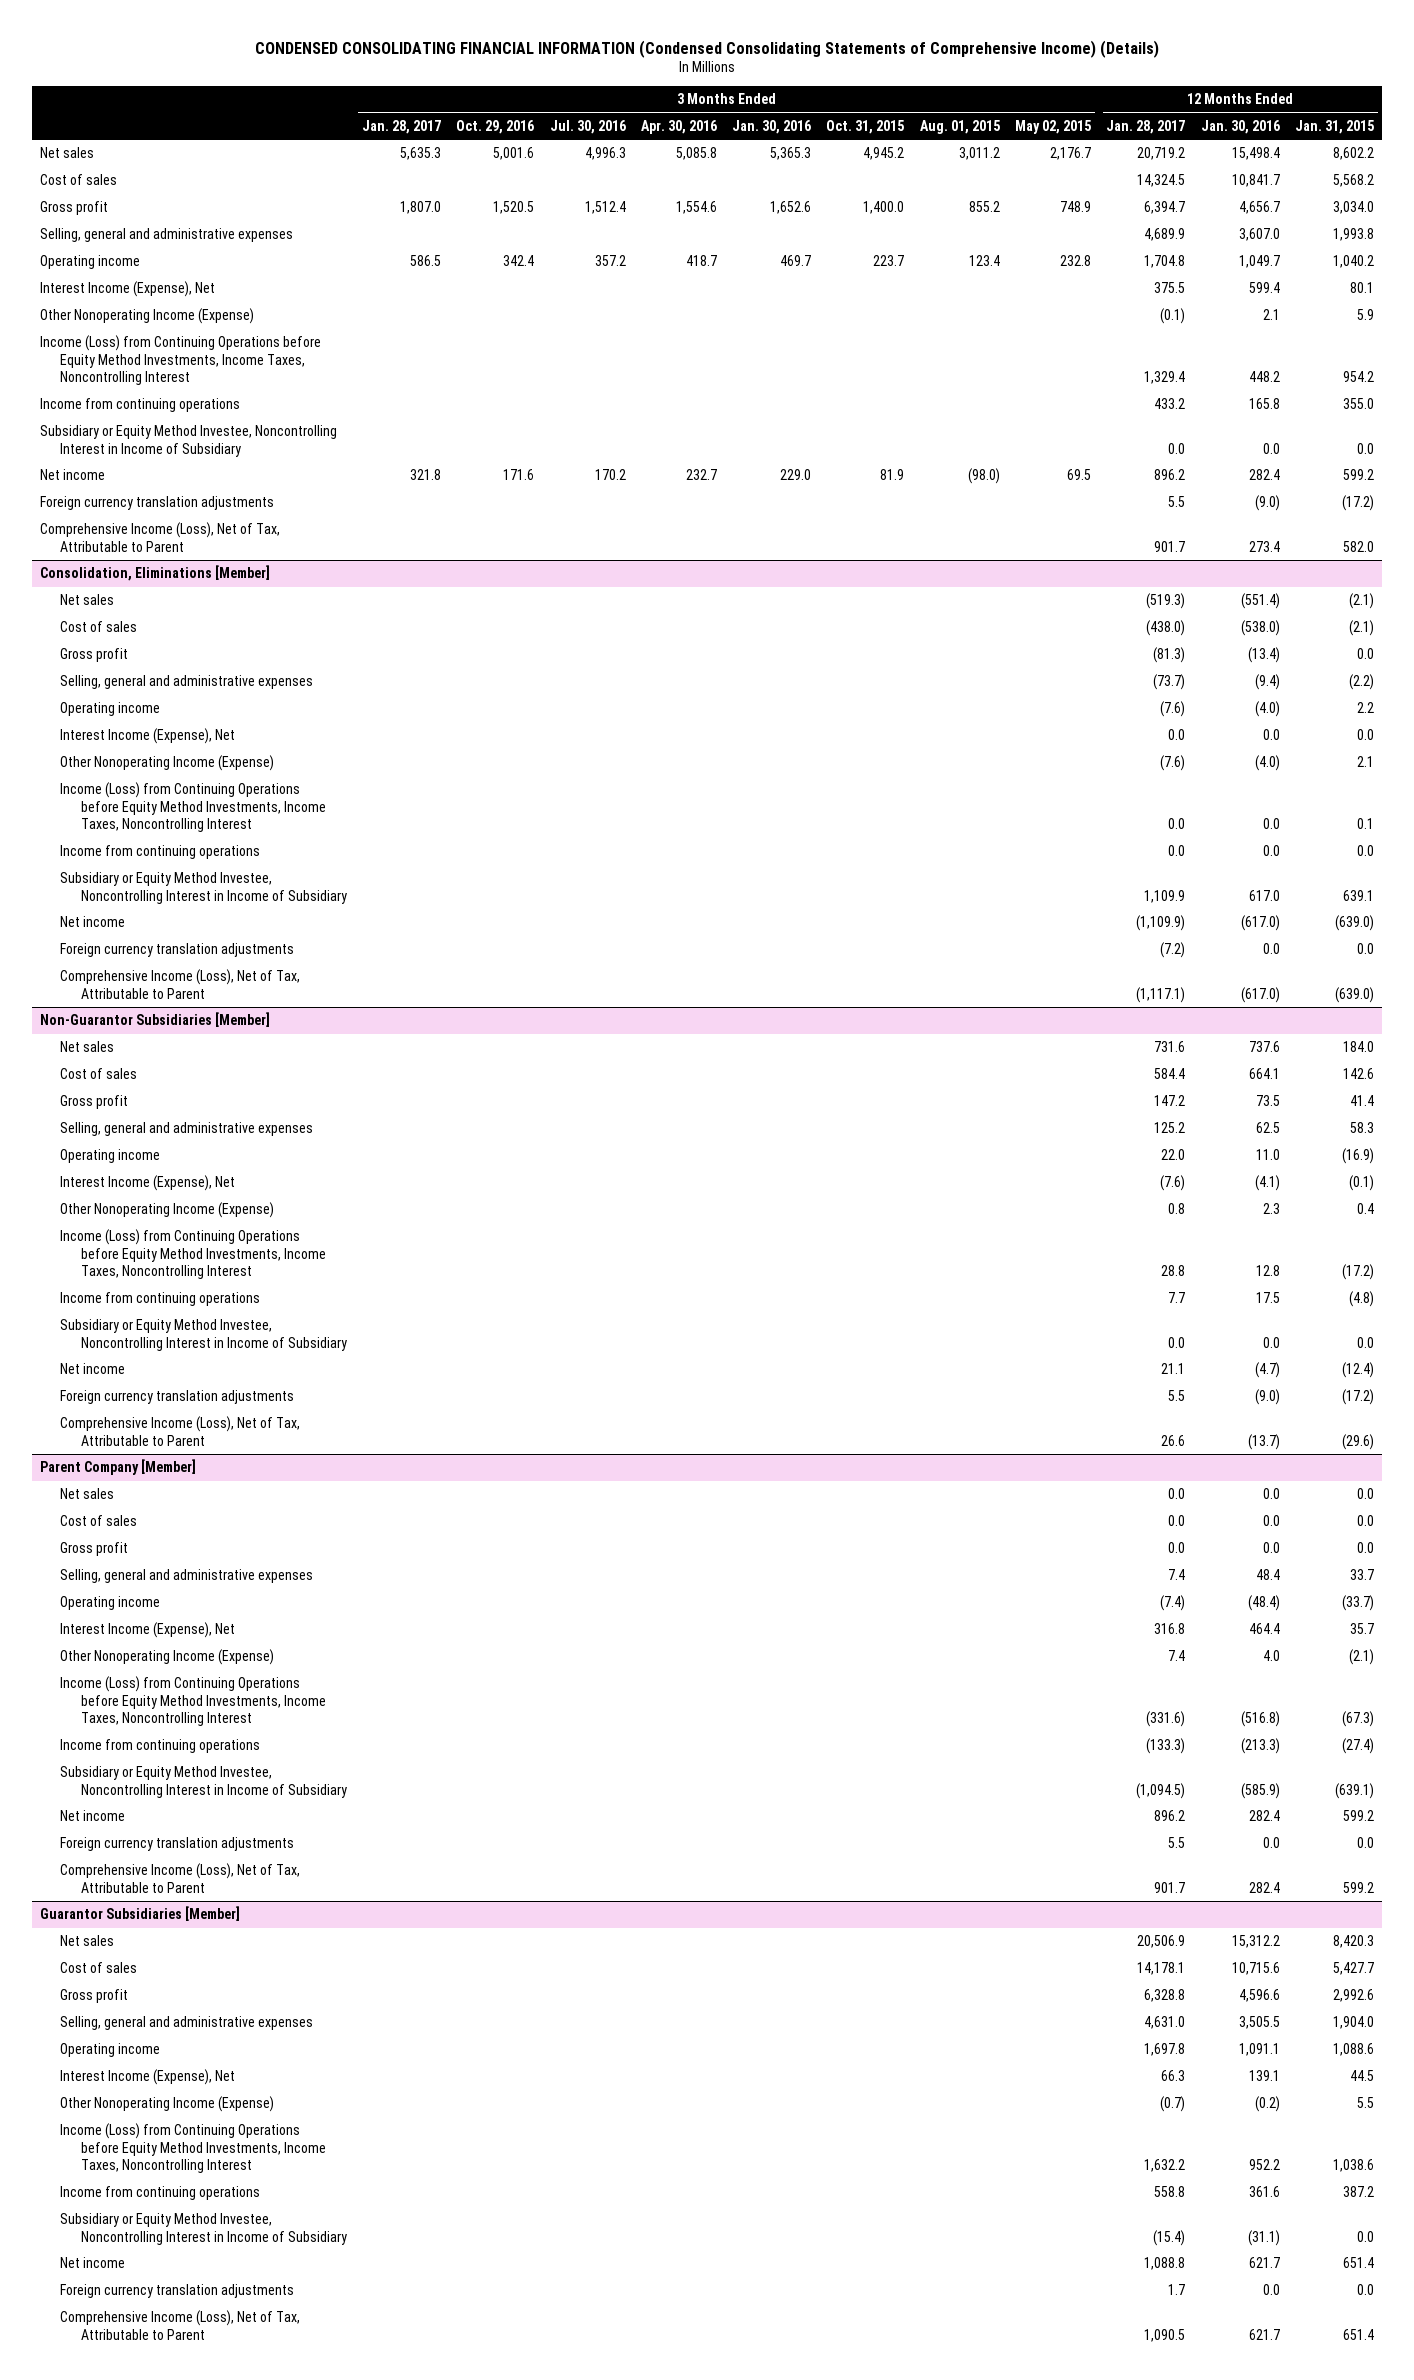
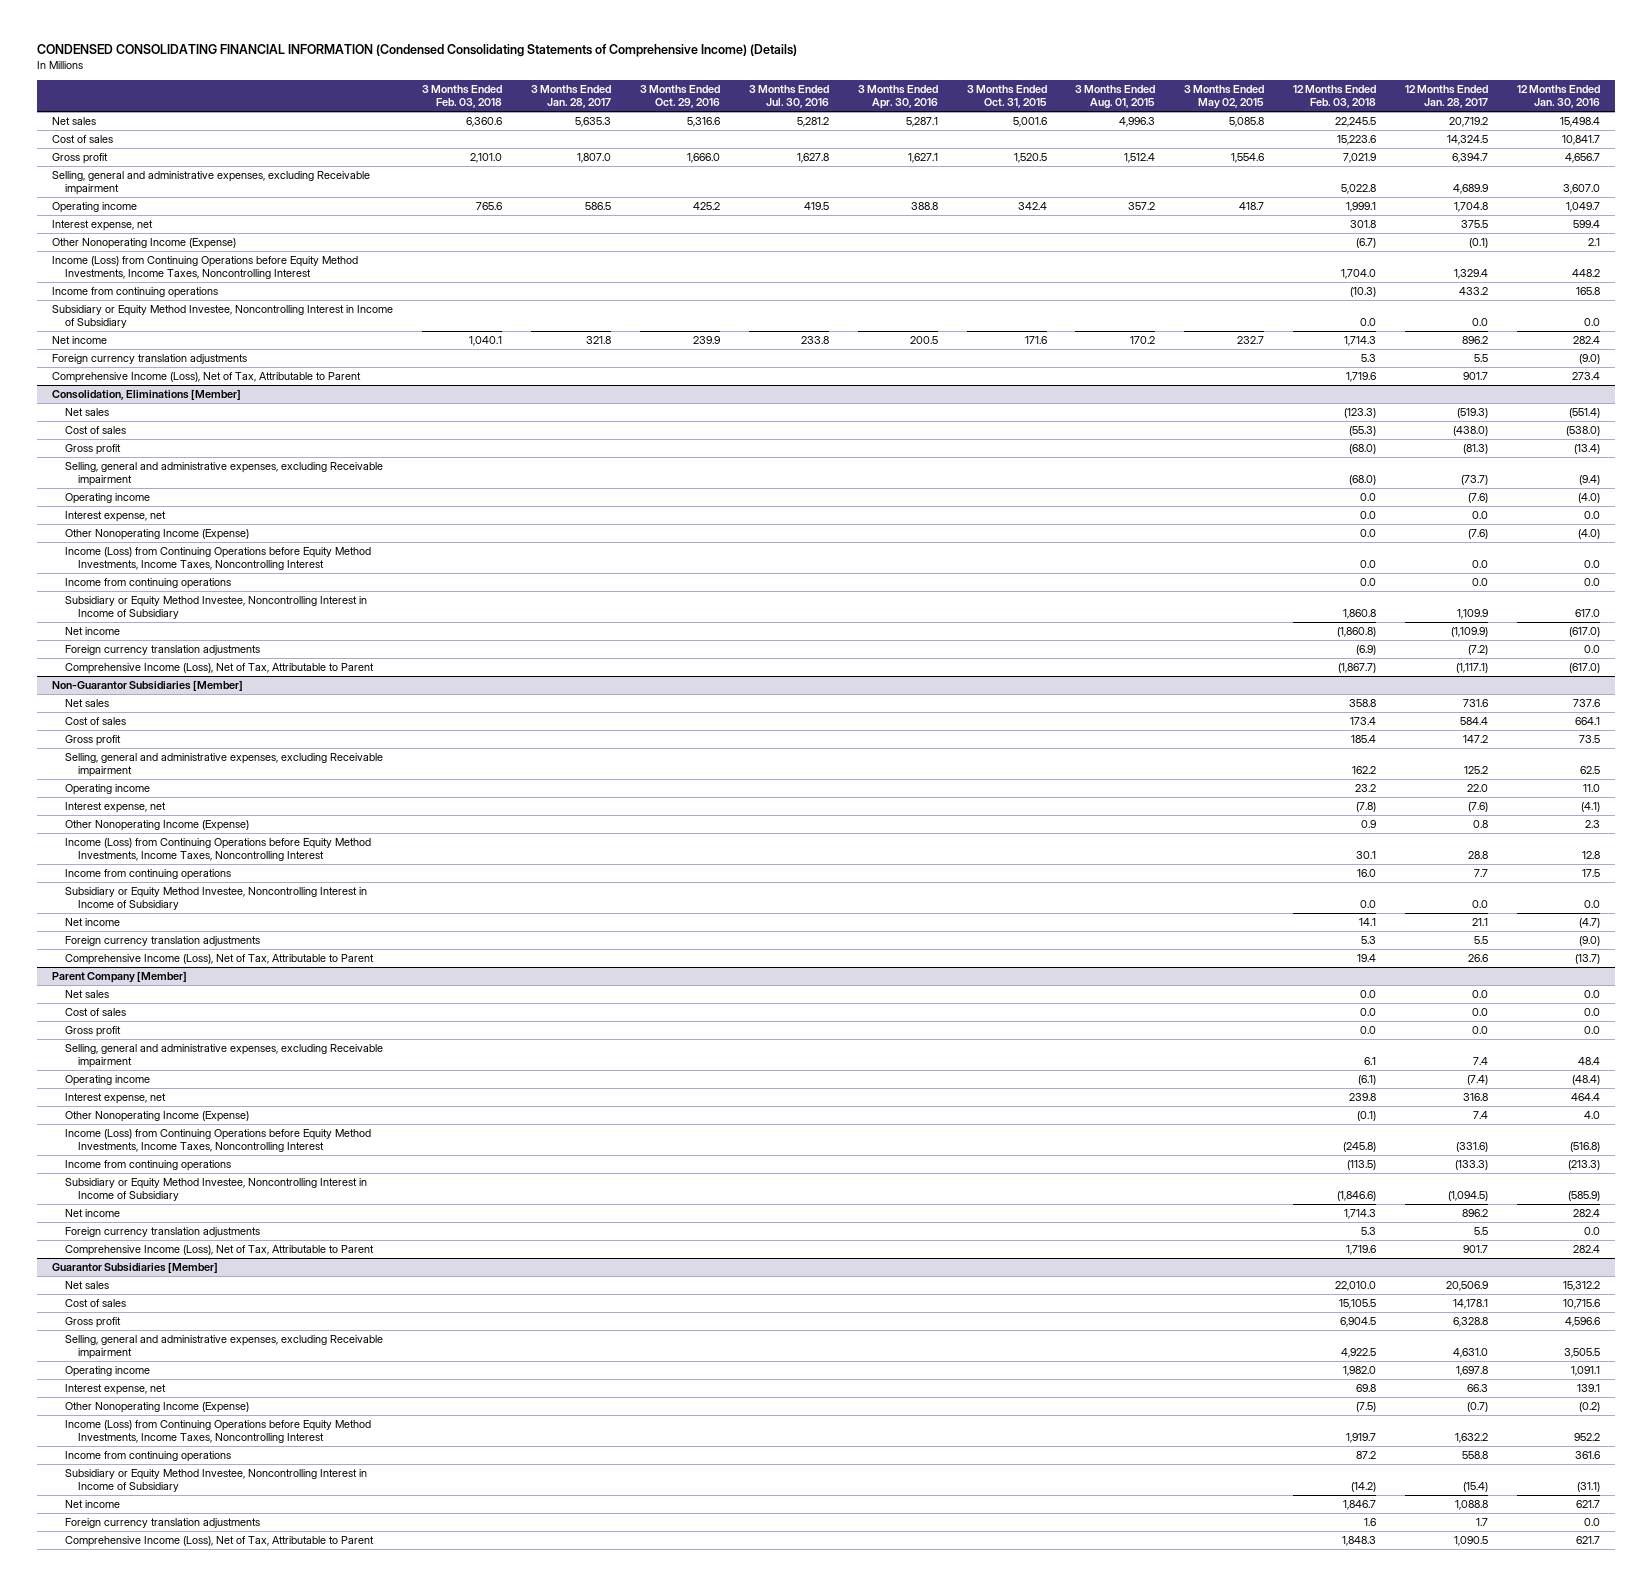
[732,119,812,134] Jan. 30, 2016 -> none
[1294,119,1374,134] Jan. 31, 2015 -> none
none -> [421,85,502,109] 3 Months Ended Feb. 03, 2018
none -> [1293,85,1377,109] 12 Months Ended Feb. 03, 2018
[493,147,535,161] 5,001.6 -> [686,117,720,128] 5,316.6
[584,147,626,161] 4,996.3 -> [796,117,829,128] 5,281.2
[675,147,717,161] 5,085.8 -> [905,117,938,128] 5,287.1
[863,147,905,161] 4,945.2 -> [1012,117,1047,128] 5,001.6
[958,147,1000,161] 3,011.2 -> [1119,117,1156,128] 4,996.3
[1050,147,1092,161] 2,176.7 -> [1229,117,1265,128] 5,085.8
[493,201,535,215] 1,520.5 -> [686,153,720,164] 1,666.0
[584,201,626,215] 1,512.4 -> [796,153,829,164] 1,627.8
[675,201,717,215] 1,554.6 -> [907,153,938,164] 1,627.1
[863,201,905,215] 1,400.0 -> [1013,153,1047,164] 1,520.5
[968,201,1000,213] 855.2 -> [1124,153,1156,164] 1,512.4
[1060,201,1092,213] 748.9 -> [1231,153,1265,164] 1,554.6
[39,228,293,243] Selling, general and administrative expenses -> [51,171,370,195] Selling, general and administrative expenses, excluding Receivable impairment
[503,255,535,267] 342.4 -> [692,202,720,211] 425.2
[594,255,626,267] 357.2 -> [803,202,829,211] 419.5
[685,255,717,267] 418.7 -> [910,202,938,211] 388.8
[873,255,905,267] 223.7 -> [1017,202,1047,211] 342.4
[968,255,1000,267] 123.4 -> [1128,202,1156,211] 357.2
[1060,255,1092,267] 232.8 -> [1239,202,1265,211] 418.7
[39,281,215,298] Interest Income (Expense), Net -> [51,220,153,232] Interest expense, net
[503,469,535,481] 171.6 -> [692,336,720,345] 239.9
[594,469,626,481] 170.2 -> [800,336,829,345] 233.8
[685,469,717,481] 232.7 -> [909,336,938,345] 200.5
[880,469,905,481] 81.9 -> [1024,336,1047,345] 171.6
[967,468,1000,485] (98.0) -> [1130,336,1156,345] 170.2
[1067,469,1092,481] 69.5 -> [1237,336,1265,345] 232.7
[60,675,314,690] Selling, general and administrative expenses -> [64,462,383,486] Selling, general and administrative expenses, excluding Receivable impairment
[60,728,236,745] Interest Income (Expense), Net -> [64,511,166,523] Interest expense, net
[60,1122,314,1137] Selling, general and administrative expenses -> [64,753,383,777] Selling, general and administrative expenses, excluding Receivable impairment
[60,1175,236,1192] Interest Income (Expense), Net -> [64,802,166,814] Interest expense, net
[60,1569,314,1584] Selling, general and administrative expenses -> [64,1044,383,1068] Selling, general and administrative expenses, excluding Receivable impairment
[60,1622,236,1639] Interest Income (Expense), Net -> [64,1093,166,1105] Interest expense, net
[60,2016,314,2031] Selling, general and administrative expenses -> [64,1335,383,1359] Selling, general and administrative expenses, excluding Receivable impairment
[60,2069,236,2086] Interest Income (Expense), Net -> [64,1384,166,1396] Interest expense, net

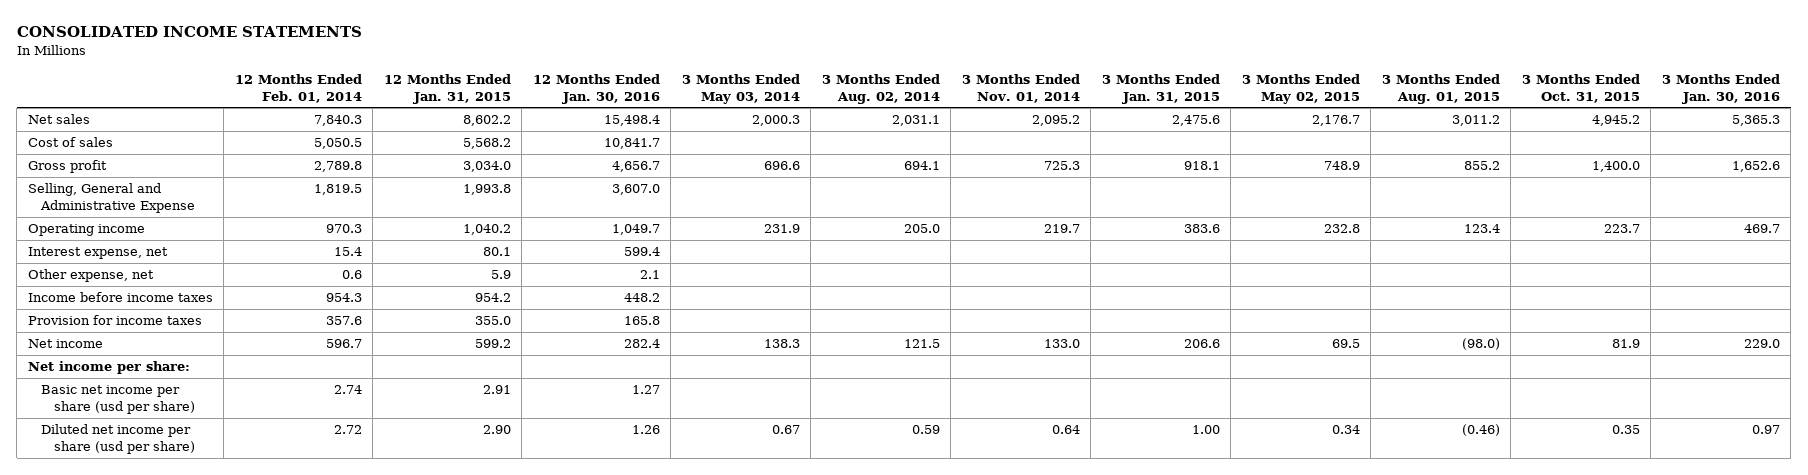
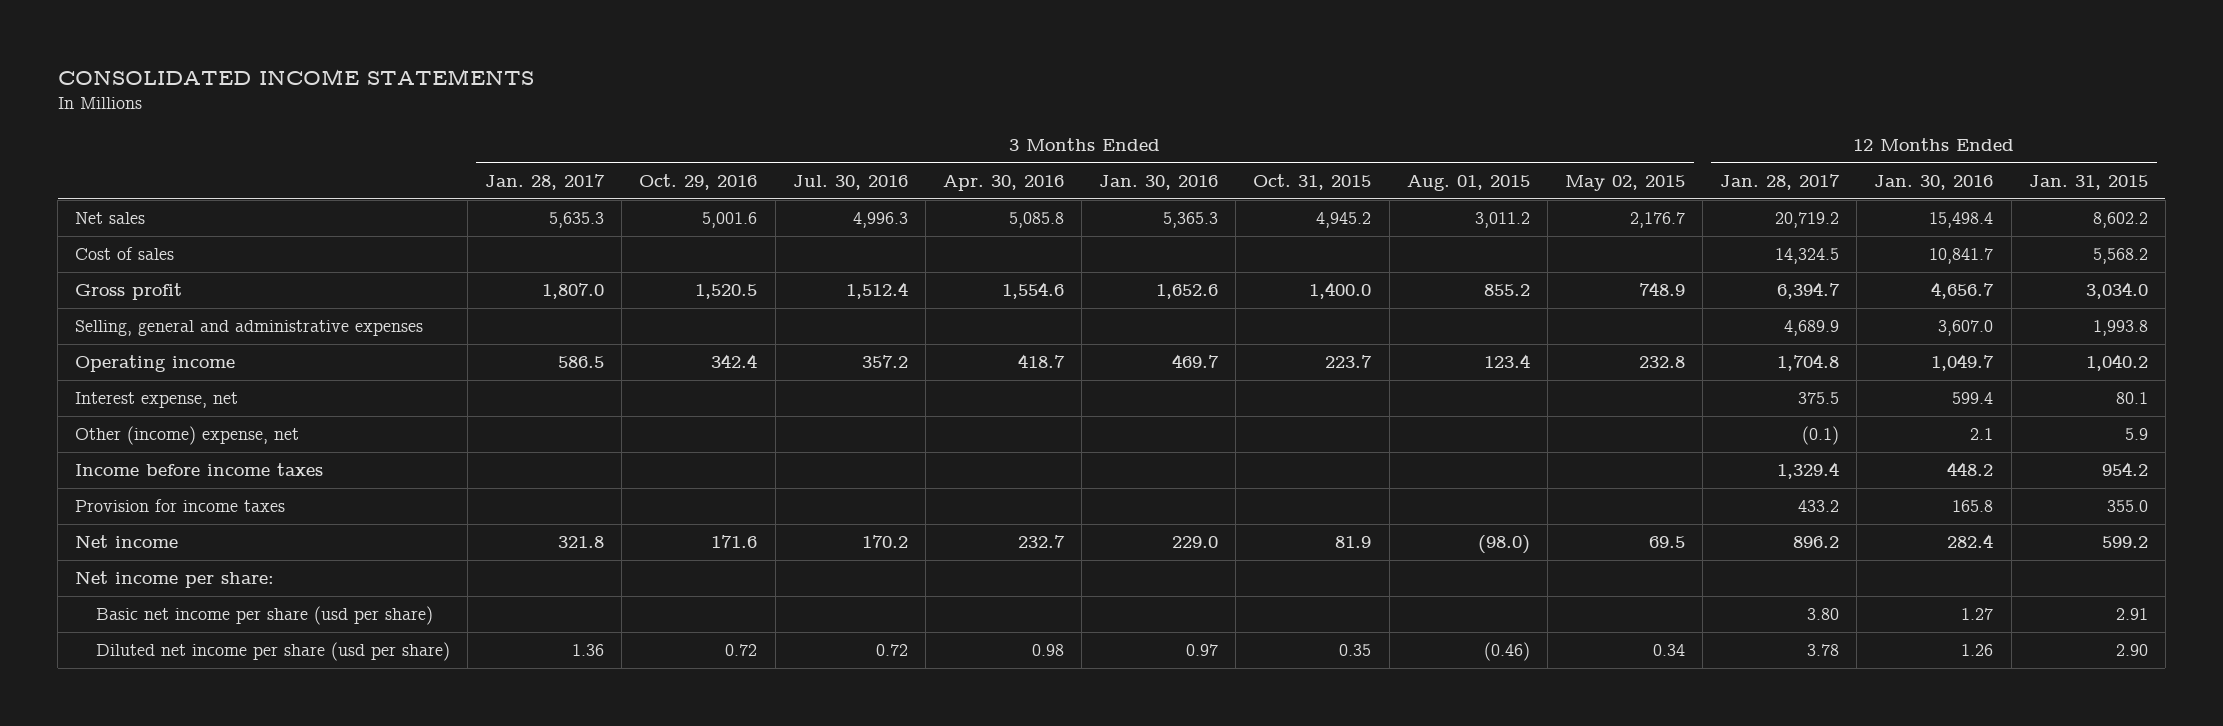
[234,74,362,103] 12 Months Ended Feb. 01, 2014 -> none
[681,74,800,104] 3 Months Ended May 03, 2014 -> none
[821,74,940,104] 3 Months Ended Aug. 02, 2014 -> none
[961,74,1080,103] 3 Months Ended Nov. 01, 2014 -> none
[1101,74,1220,104] 3 Months Ended Jan. 31, 2015 -> none
none -> [485,173,606,190] Jan. 28, 2017
none -> [639,173,758,190] Oct. 29, 2016
none -> [792,174,908,190] Jul. 30, 2016
none -> [942,174,1064,191] Apr. 30, 2016
none -> [1720,173,1841,190] Jan. 28, 2017
[27,183,196,213] Selling, General and Administrative Expense -> [75,320,424,337] Selling, general and administrative expenses
[27,269,154,283] Other expense, net -> [75,426,300,446] Other (income) expense, net

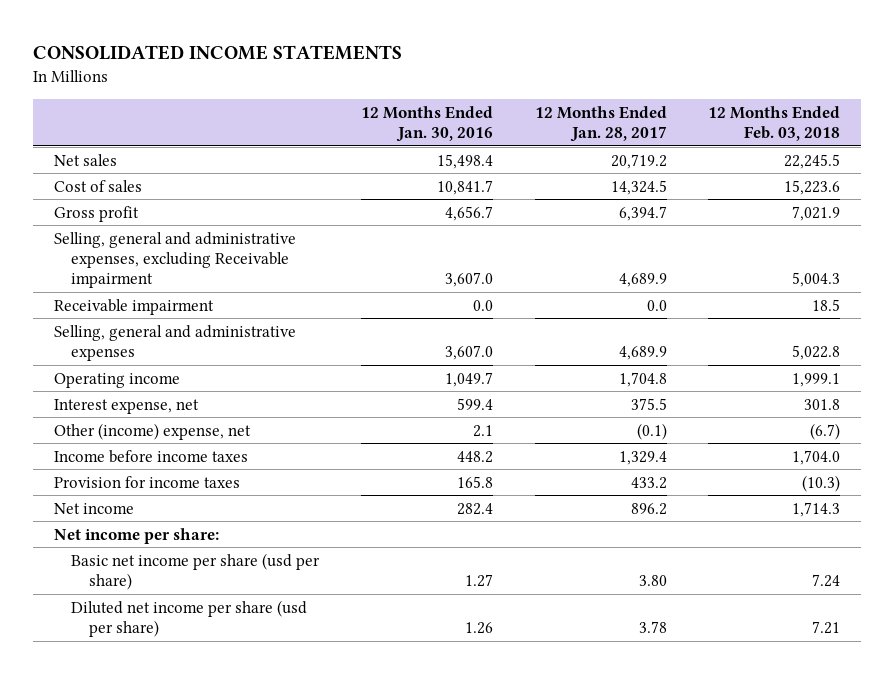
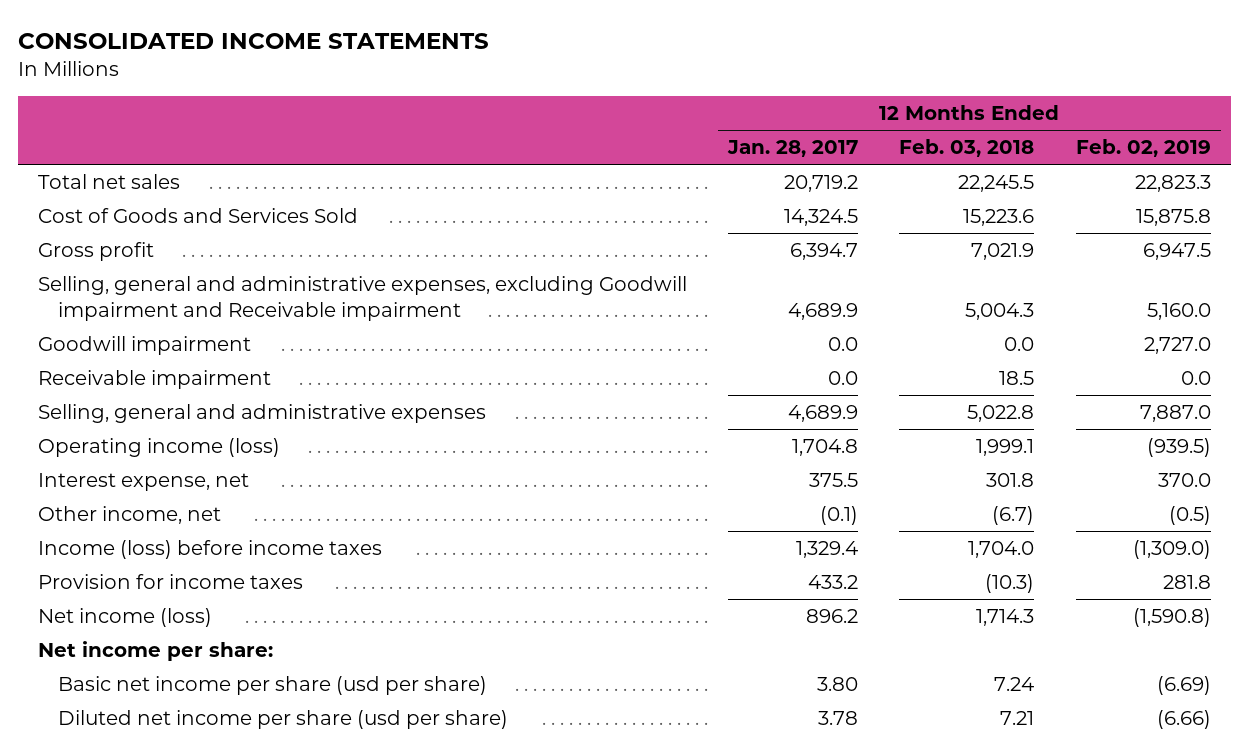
[360,105,493,142] 12 Months Ended Jan. 30, 2016 -> none
none -> [1075,139,1211,158] Feb. 02, 2019
[53,153,117,166] Net sales -> [38,174,181,190] Total net sales
[53,179,142,192] Cost of sales -> [38,208,359,224] Cost of Goods and Services Sold
[53,231,296,289] Selling, general and administrative expenses, excluding Receivable impairment -> [38,276,688,321] Selling, general and administrative expenses, excluding Goodwill impairment and Receivable impairment
none -> [38,336,252,356] Goodwill impairment
[53,372,180,388] Operating income -> [38,438,281,458] Operating income (loss)
[53,422,251,440] Other (income) expense, net -> [38,506,222,525] Other income, net
[53,449,248,463] Income before income taxes -> [38,540,383,560] Income (loss) before income taxes
[53,502,134,514] Net income -> [38,608,213,628] Net income (loss)

